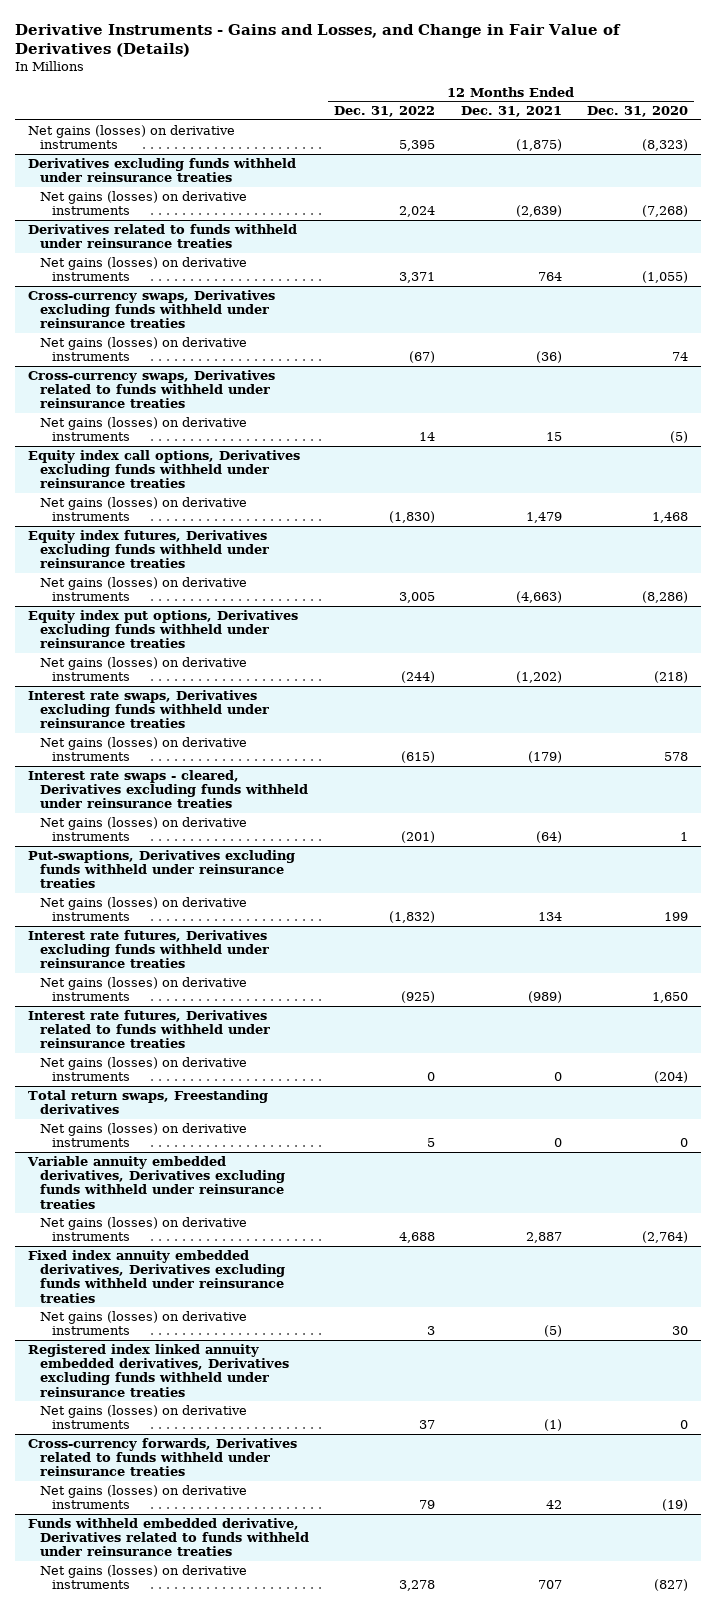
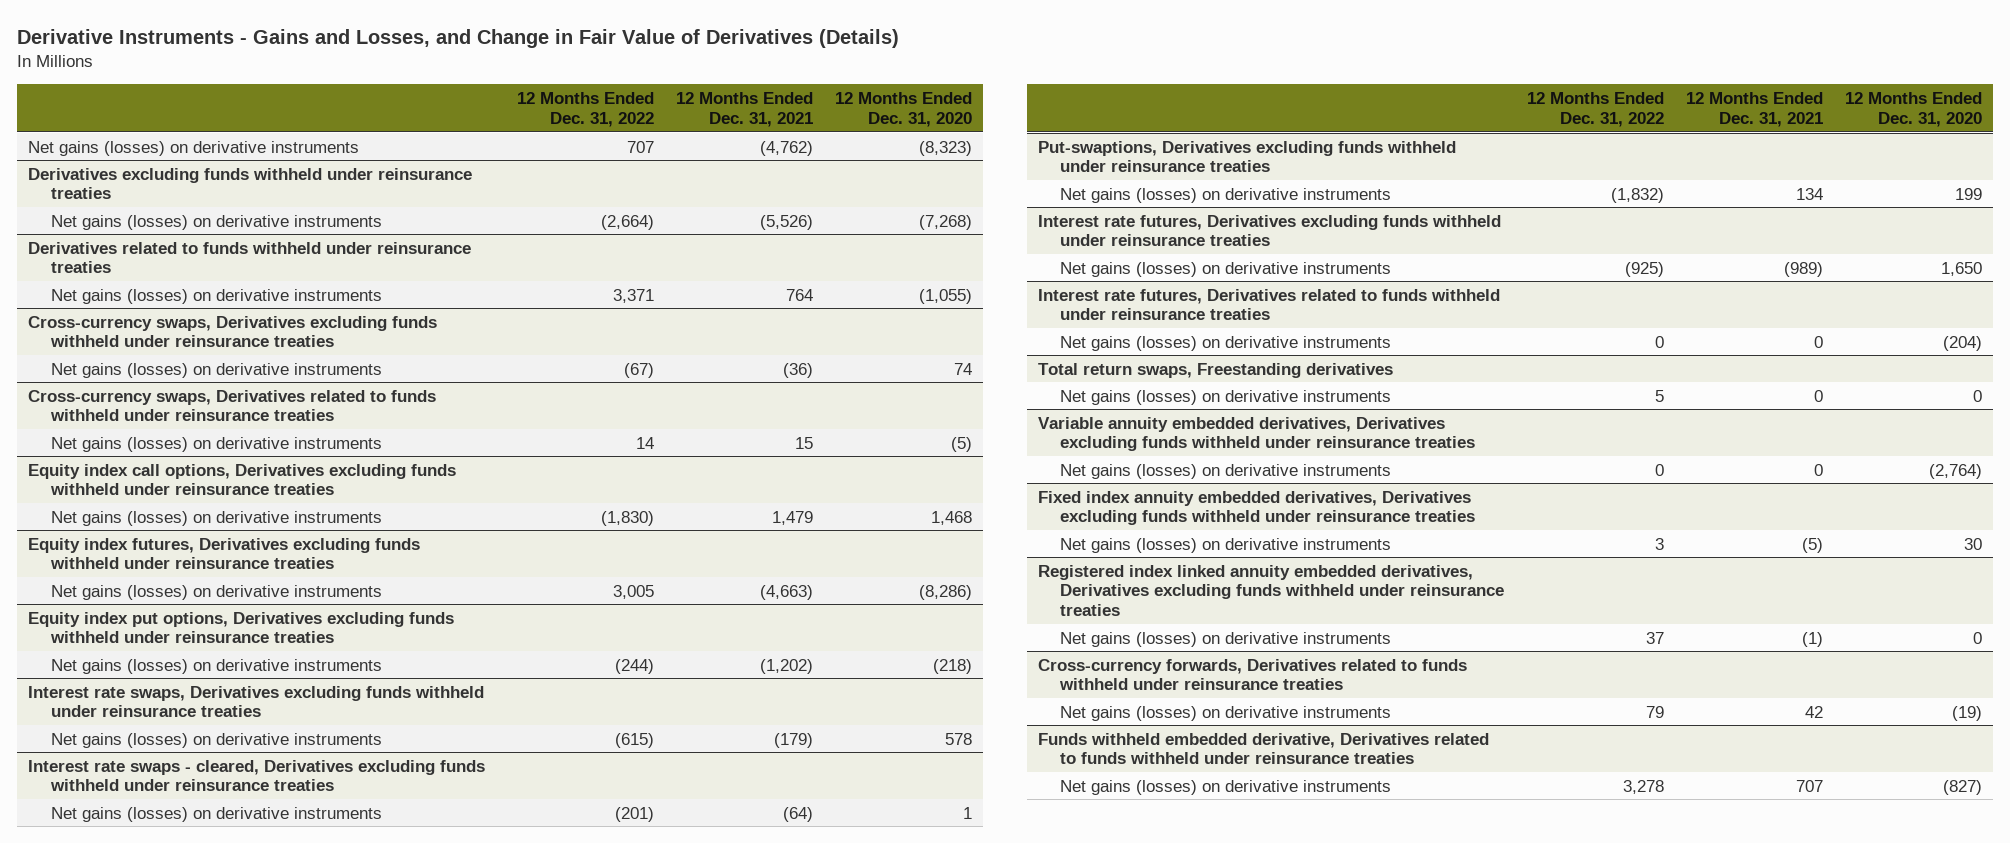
[399,140,436,152] 5,395 -> [627,140,655,153] 707
[515,139,562,152] (1,875) -> [760,140,814,156] (4,762)
[399,206,436,218] 2,024 -> [601,214,655,230] (2,664)
[515,205,562,218] (2,639) -> [760,214,814,230] (5,526)
[399,1232,436,1244] 4,688 -> [1654,463,1664,476] 0
[525,1232,562,1244] 2,887 -> [1813,463,1823,476] 0

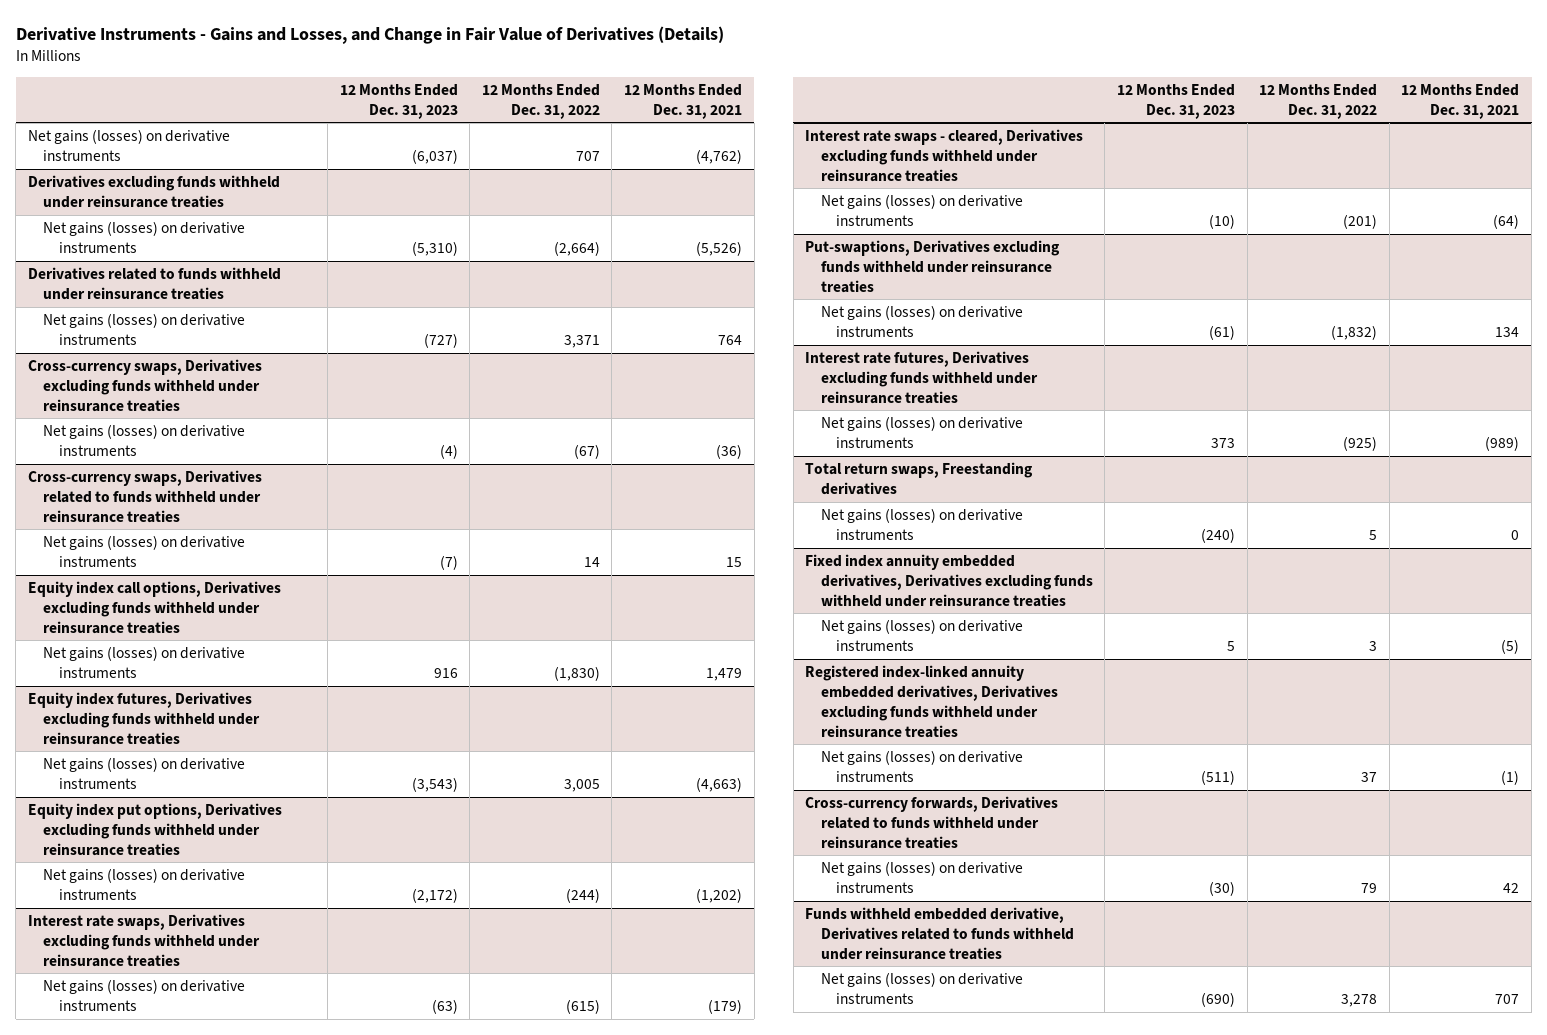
[835,92,973,127] 12 Months Ended Dec. 31, 2020 -> none
none -> [339,83,458,119] 12 Months Ended Dec. 31, 2023
[1037,288,1500,321] Interest rate futures, Derivatives related to funds withheld under reinsurance treaties -> none
[1060,335,1392,351] Net gains (losses) on derivative instruments -> none
[1037,416,1476,452] Variable annuity embedded derivatives, Derivatives excluding funds withheld under reinsurance treaties -> none
[1060,463,1392,479] Net gains (losses) on derivative instruments -> none
[1037,564,1505,617] Registered index linked annuity embedded derivatives, Derivatives excluding funds withheld under reinsurance treaties -> [805,664,1058,738] Registered index-linked annuity embedded derivatives, Derivatives excluding funds withheld under reinsurance treaties

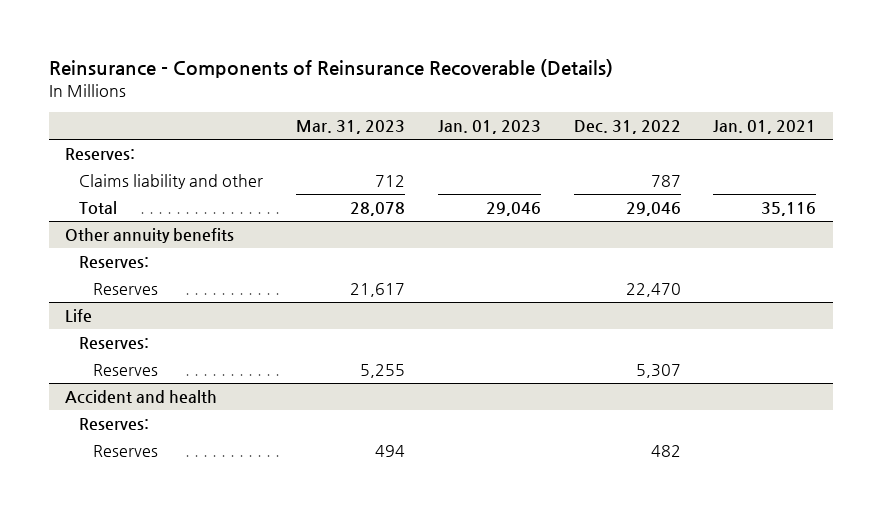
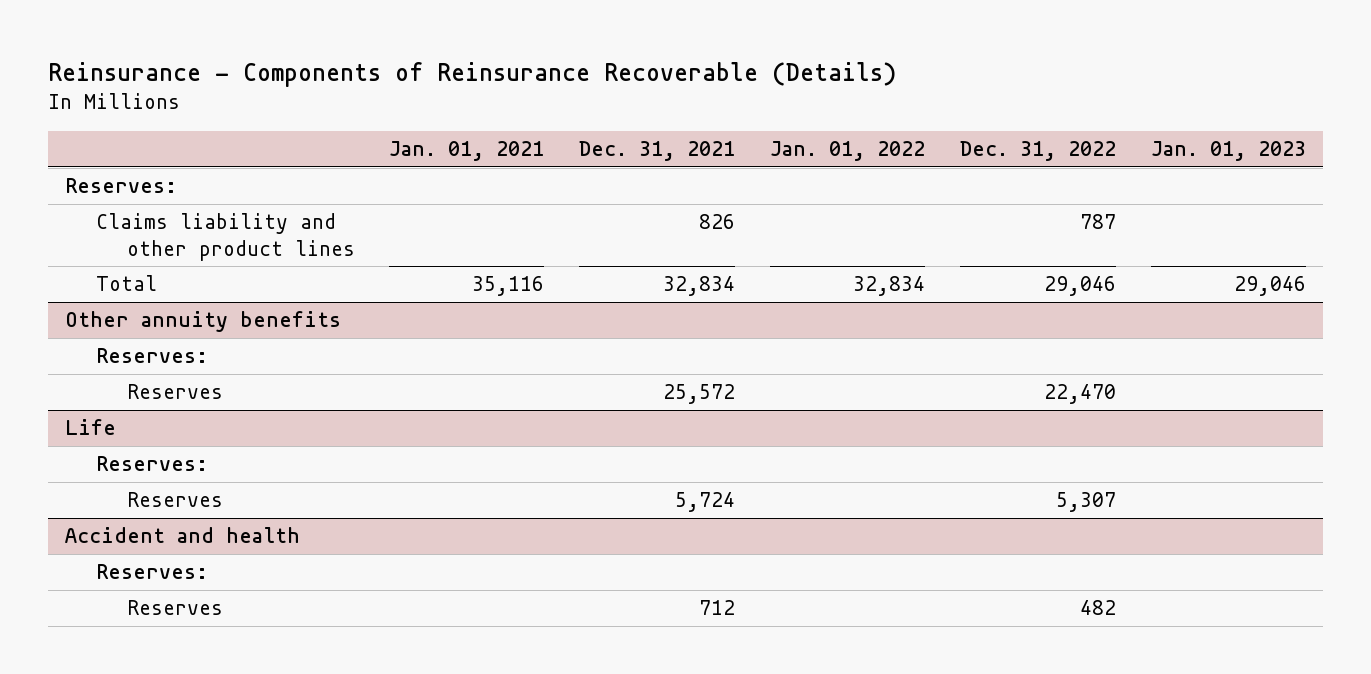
[296,120,406,135] Mar. 31, 2023 -> none
none -> [579,140,736,161] Dec. 31, 2021
none -> [770,140,926,161] Jan. 01, 2022
[79,174,264,190] Claims liability and other -> [96,213,355,261] Claims liability and other product lines

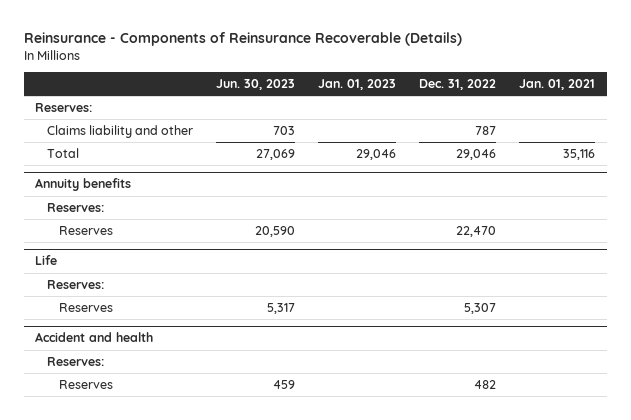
[579,140,736,161] Dec. 31, 2021 -> none
[770,140,926,161] Jan. 01, 2022 -> none
none -> [216,78,296,90] Jun. 30, 2023
[96,213,355,261] Claims liability and other product lines -> [47,125,194,139] Claims liability and other
[65,311,342,333] Other annuity benefits -> [35,178,132,192] Annuity benefits

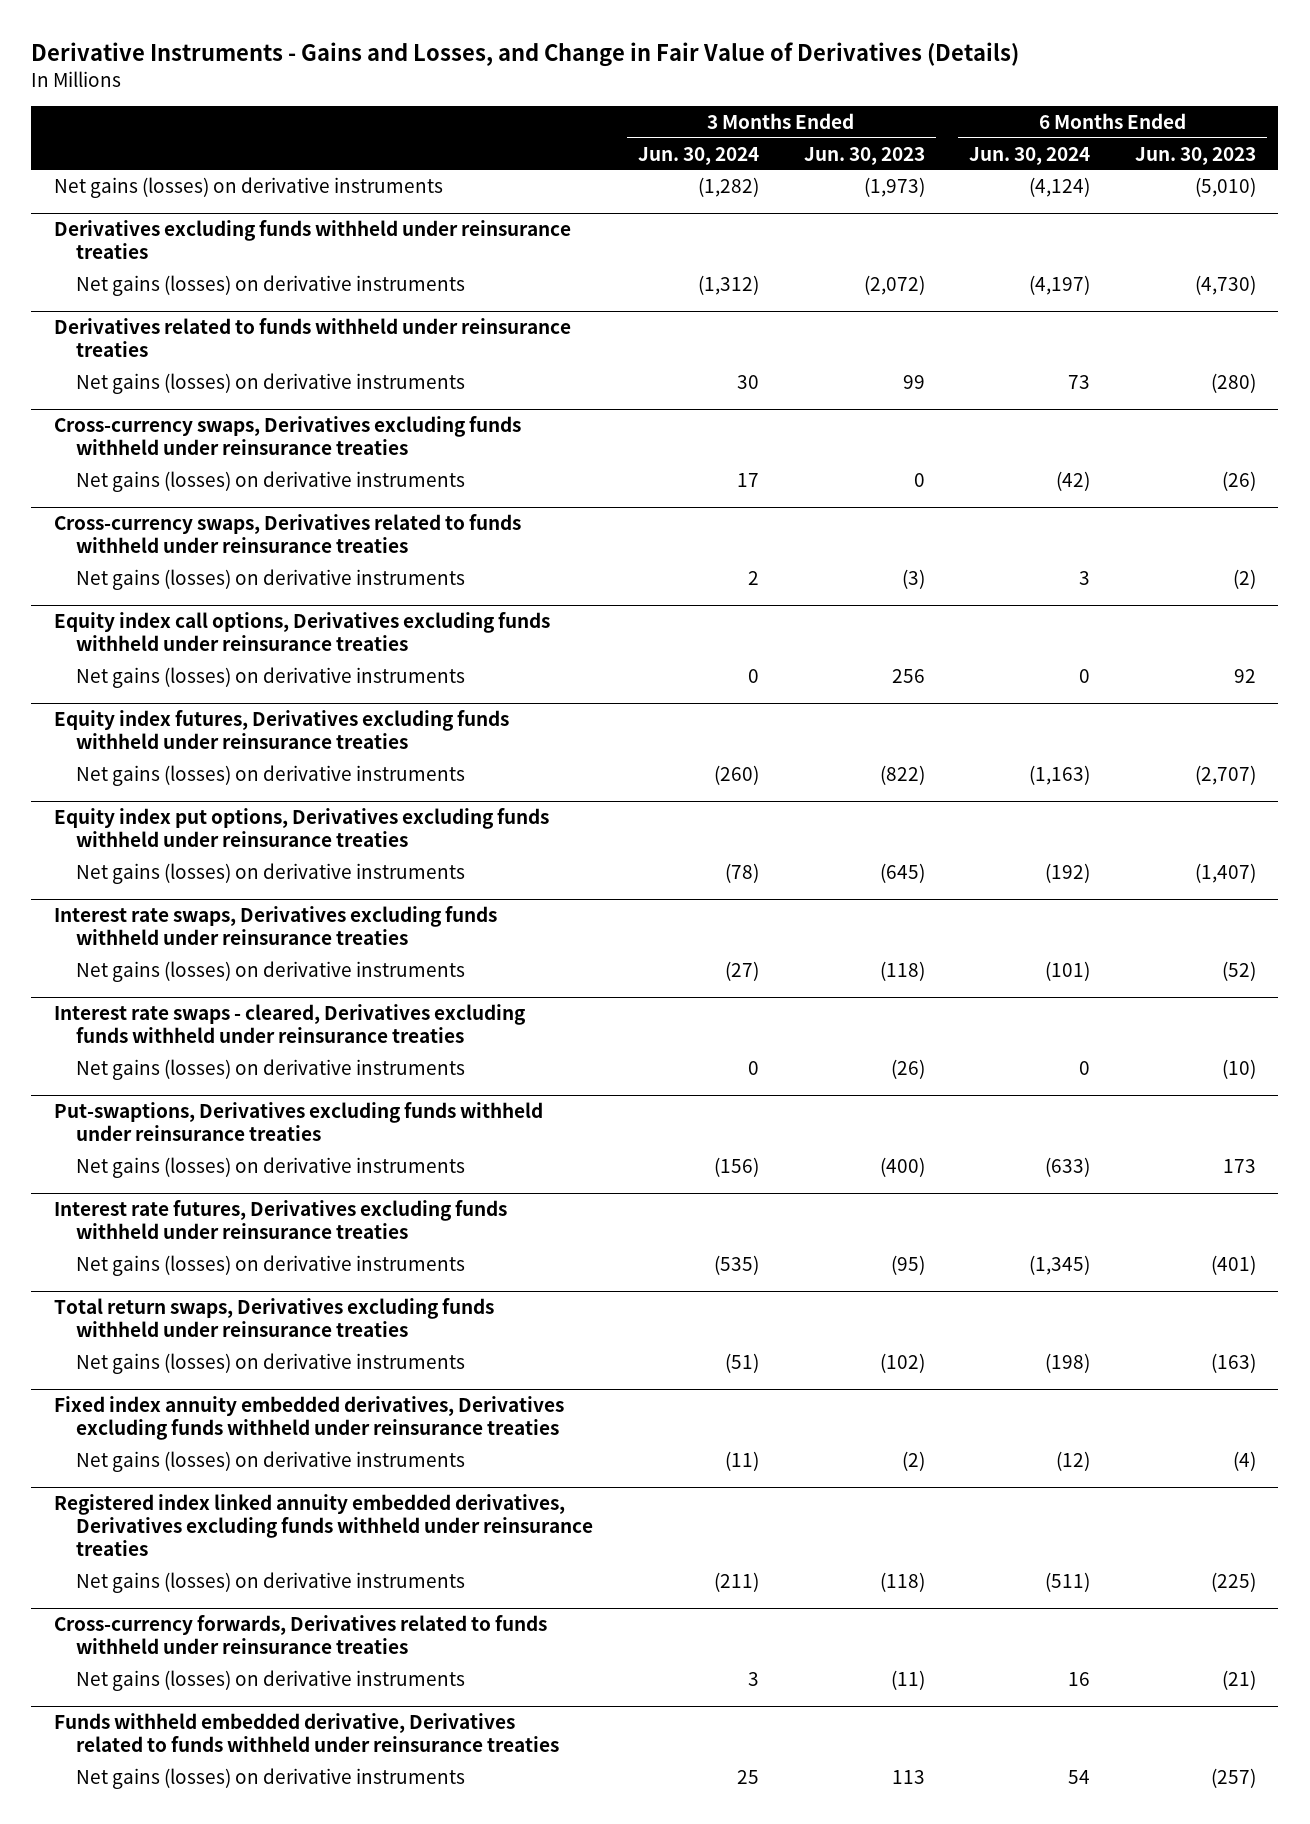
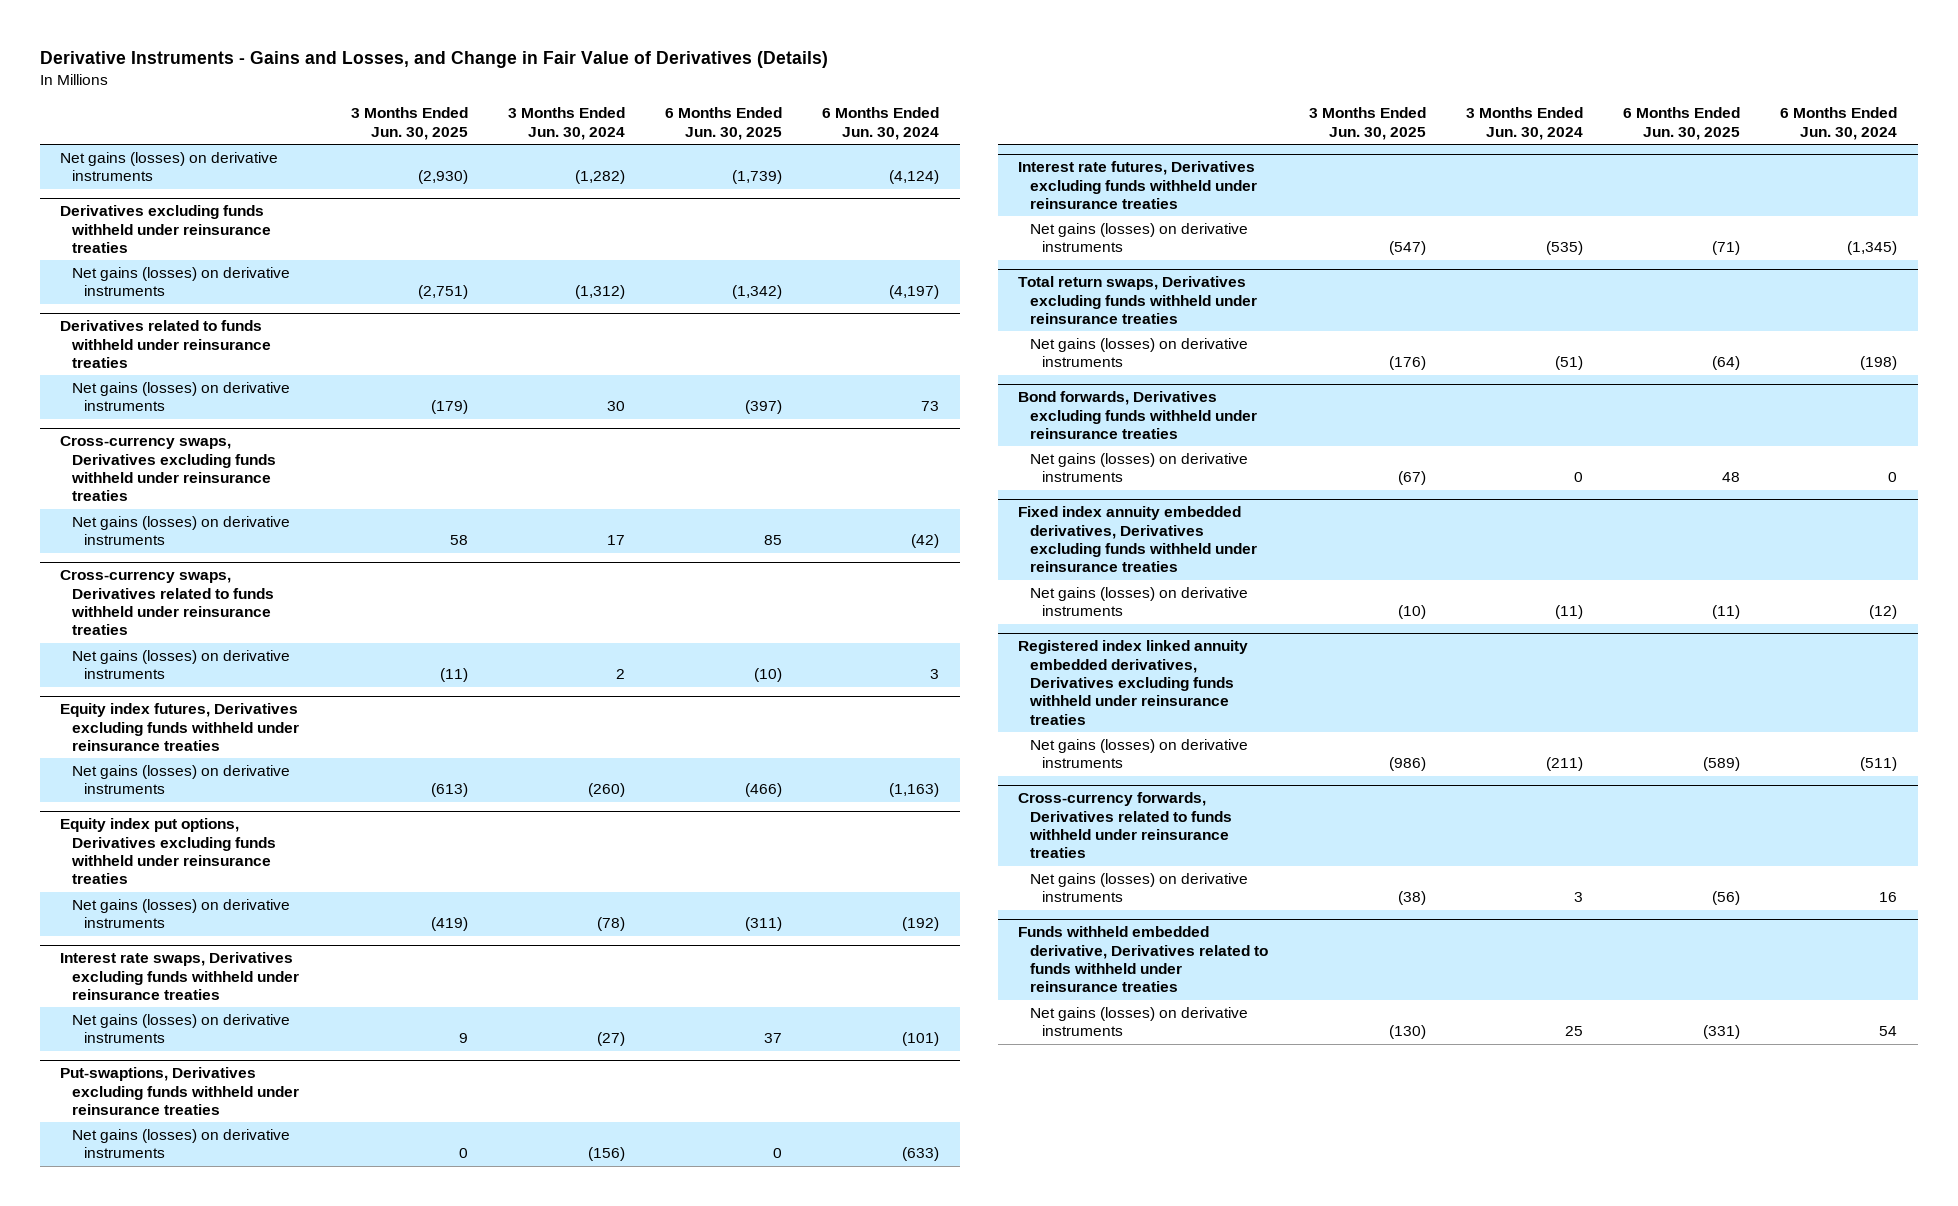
[803,146,925,165] Jun. 30, 2023 -> none
[1135,146,1257,165] Jun. 30, 2023 -> none
none -> [350,107,468,140] 3 Months Ended Jun. 30, 2025
none -> [665,107,783,140] 6 Months Ended Jun. 30, 2025
[53,612,550,652] Equity index call options, Derivatives excluding funds withheld under reinsurance treaties -> none
[76,666,466,688] Net gains (losses) on derivative instruments -> none
[53,1004,526,1044] Interest rate swaps - cleared, Derivatives excluding funds withheld under reinsurance treaties -> none
[76,1058,466,1080] Net gains (losses) on derivative instruments -> none
none -> [1018,391,1258,439] Bond forwards, Derivatives excluding funds withheld under reinsurance treaties
none -> [1030,452,1249,483] Net gains (losses) on derivative instruments

